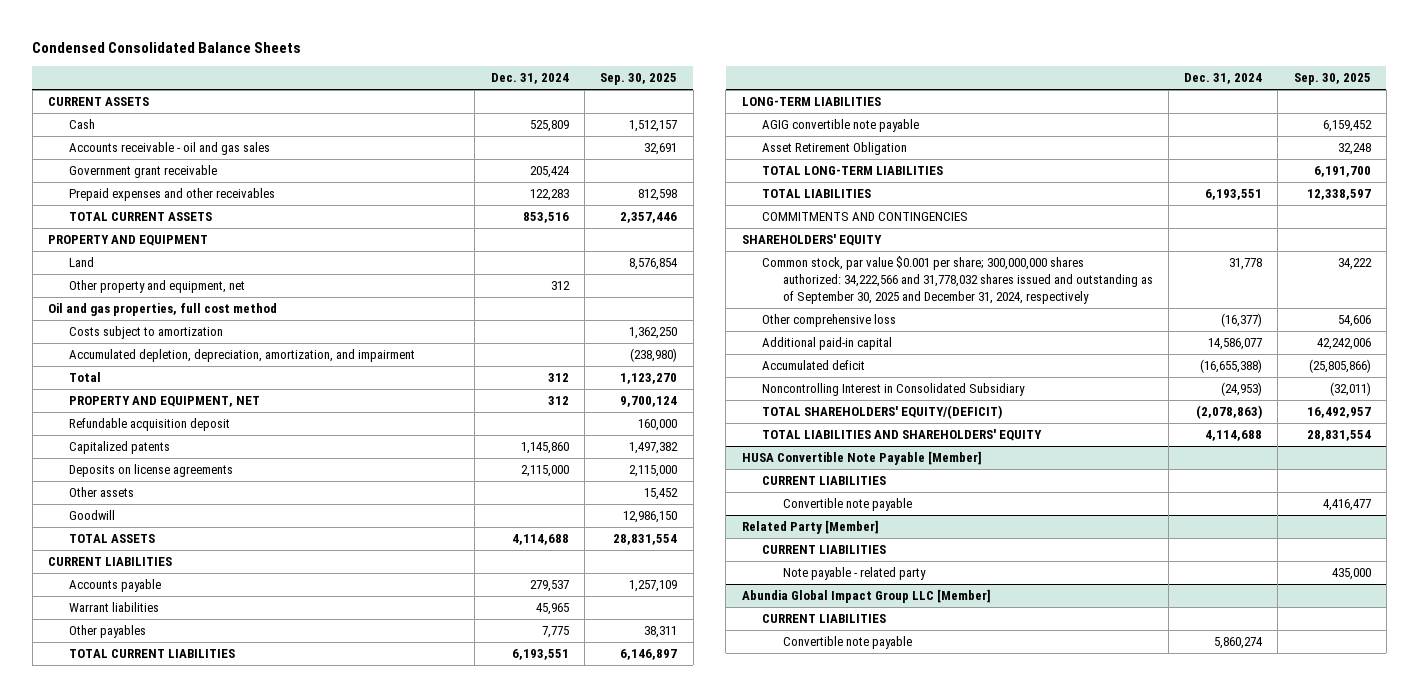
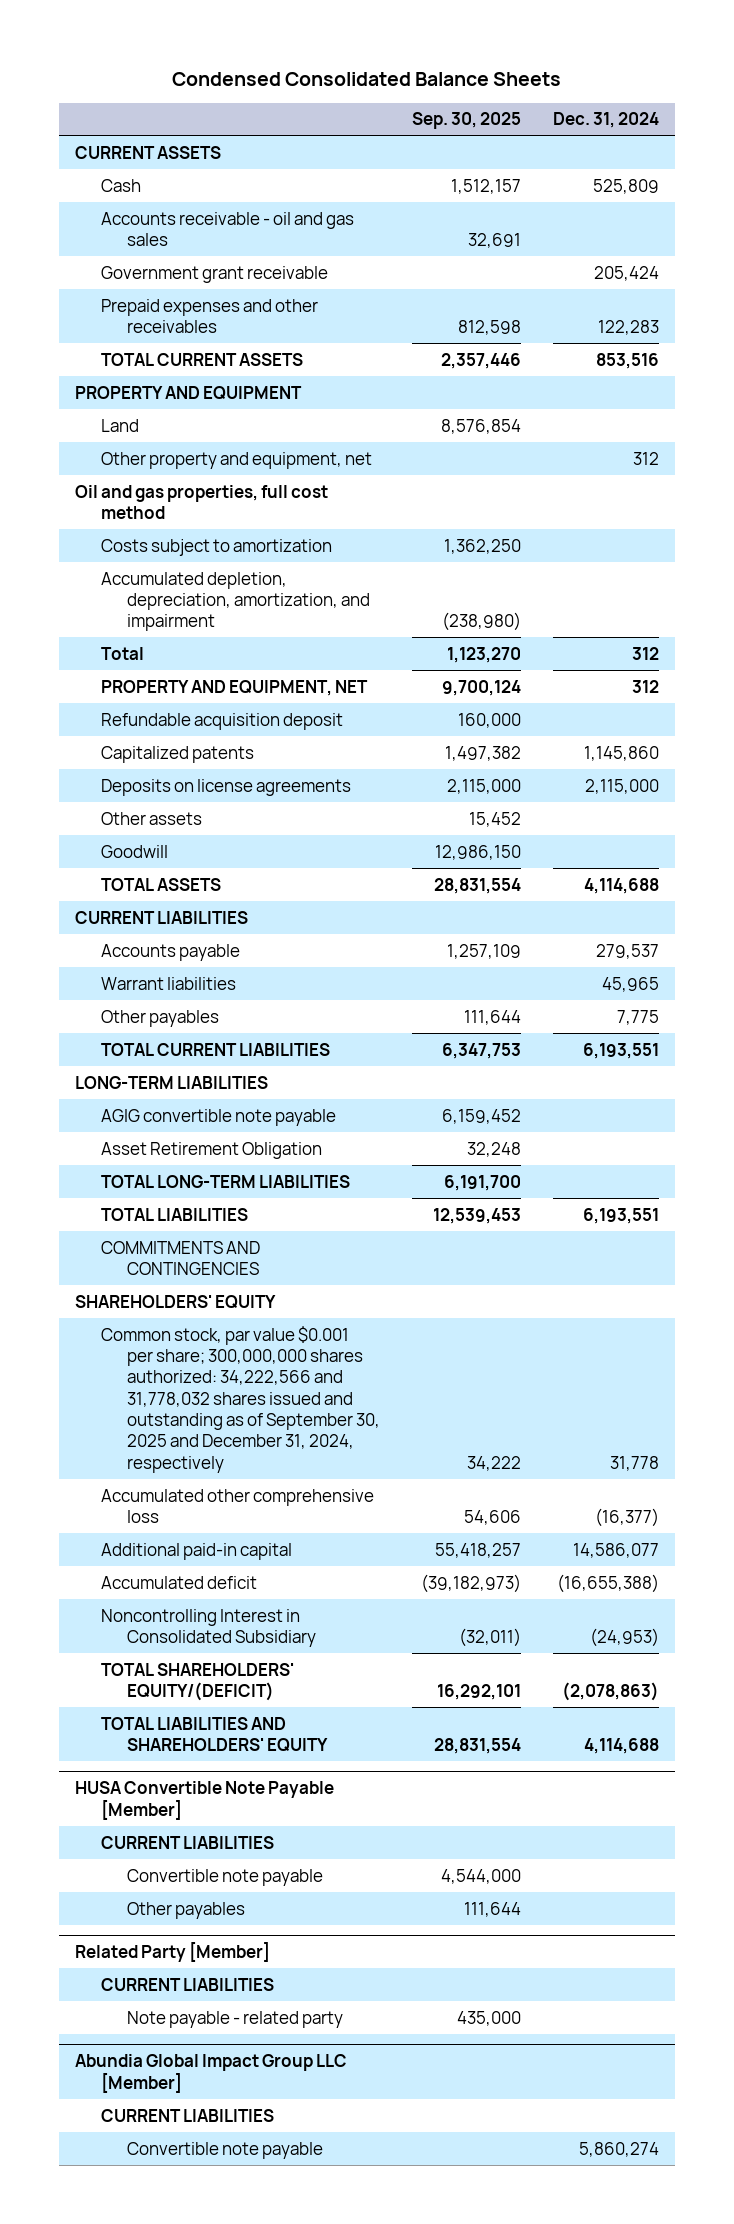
[644,626,678,639] 38,311 -> [464,1009,522,1025] 111,644
[620,649,678,661] 6,146,897 -> [442,1042,522,1059] 6,347,753
[1306,189,1371,201] 12,338,597 -> [433,1207,522,1224] 12,539,453
[762,314,897,328] Other comprehensive loss -> [101,1488,375,1523] Accumulated other comprehensive loss
[1316,338,1371,351] 42,242,006 -> [435,1542,522,1558] 55,418,257
[1308,359,1371,374] (25,805,866) -> [421,1573,522,1593] (39,182,973)
[1306,407,1371,419] 16,492,957 -> [437,1683,522,1700] 16,292,101
[1322,499,1371,512] 4,416,477 -> [441,1868,522,1884] 4,544,000
none -> [127,1901,246,1919] Other payables

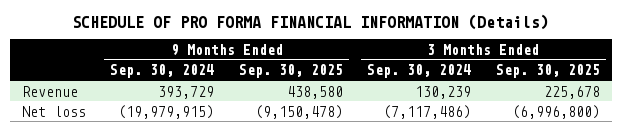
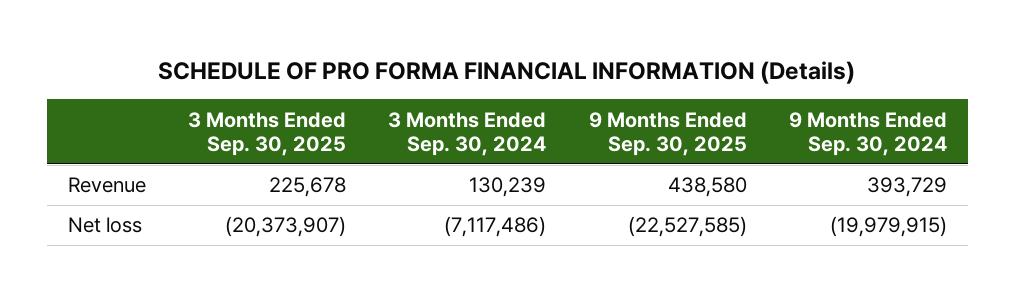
[254,104,343,119] (9,150,478) -> [627,216,747,238] (22,527,585)
[511,104,600,119] (6,996,800) -> [225,216,347,238] (20,373,907)

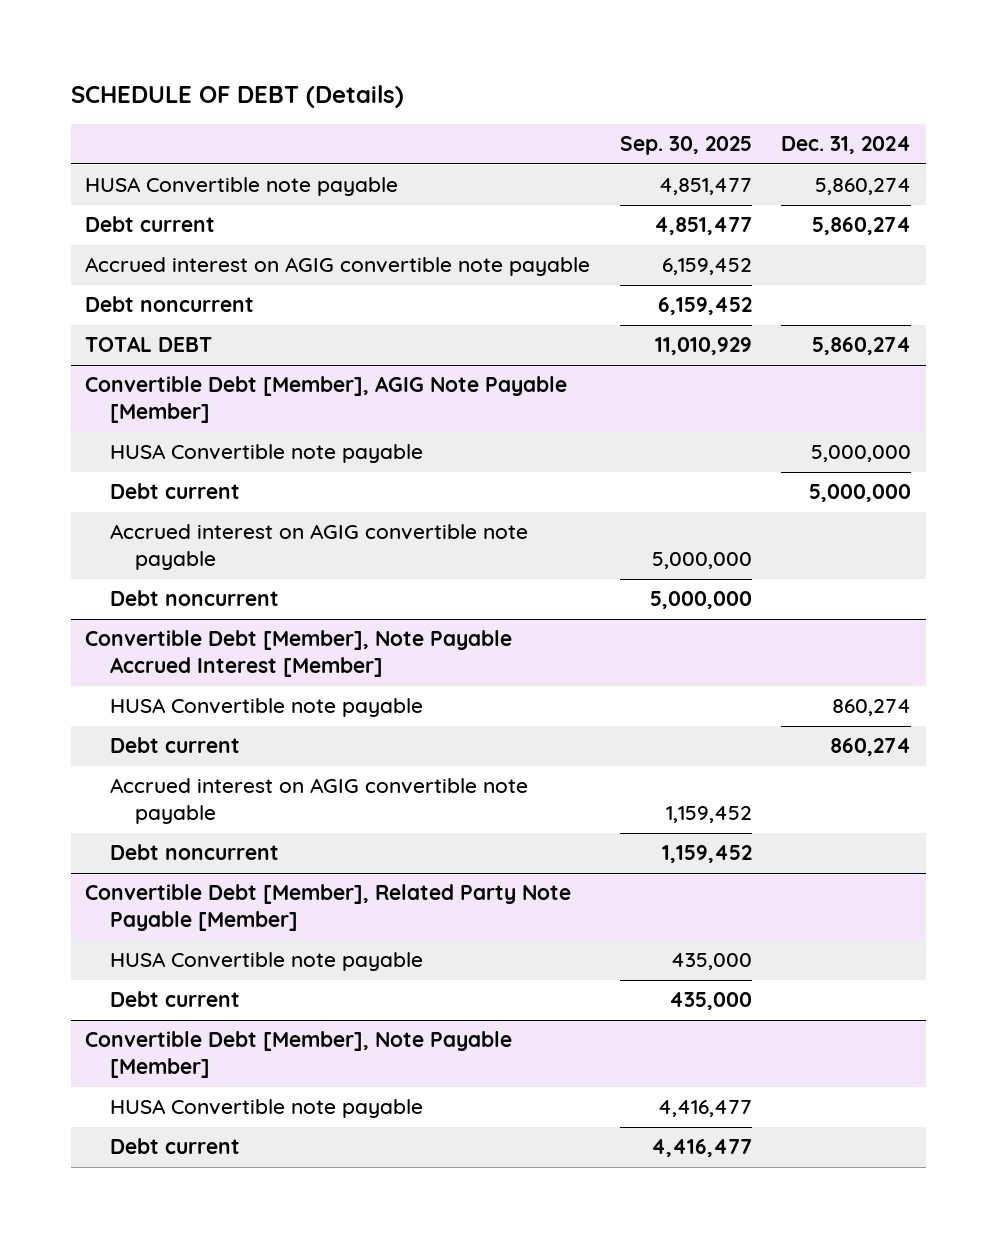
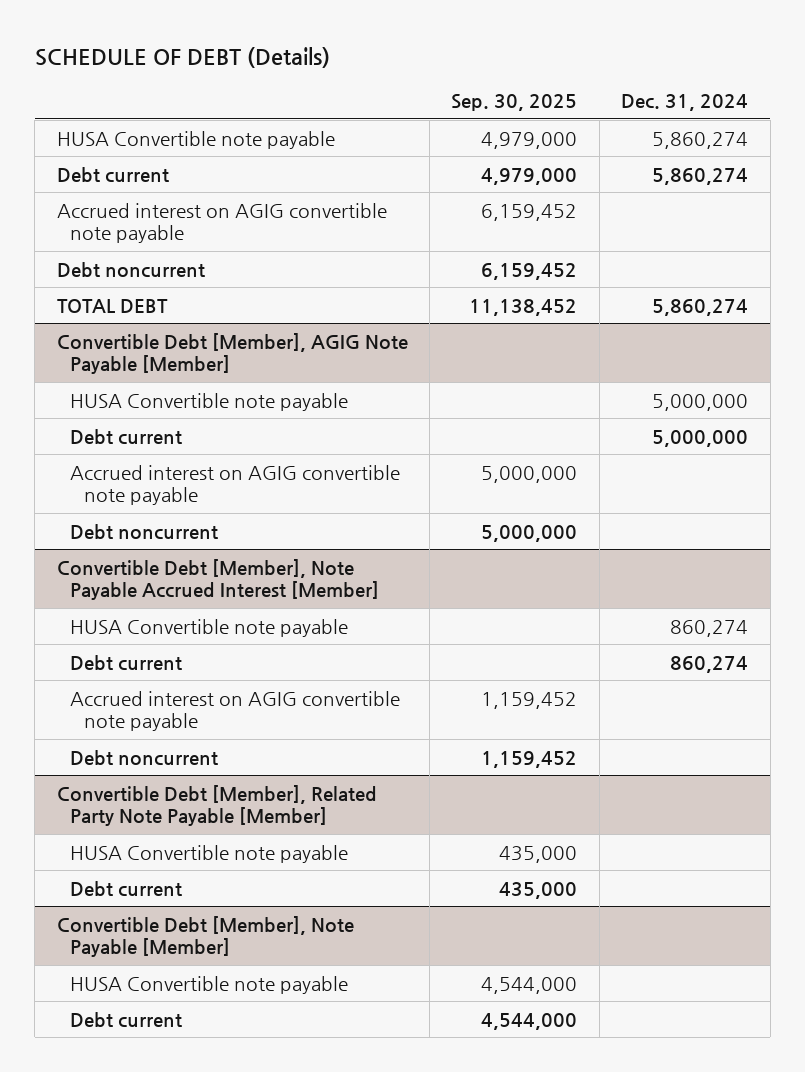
[658,178,752,196] 4,851,477 -> [481,131,578,149] 4,979,000
[653,217,752,236] 4,851,477 -> [481,167,578,185] 4,979,000
[654,337,752,356] 11,010,929 -> [469,298,578,316] 11,138,452
[657,1100,752,1118] 4,416,477 -> [481,976,578,994] 4,544,000
[650,1139,752,1158] 4,416,477 -> [481,1012,578,1030] 4,544,000

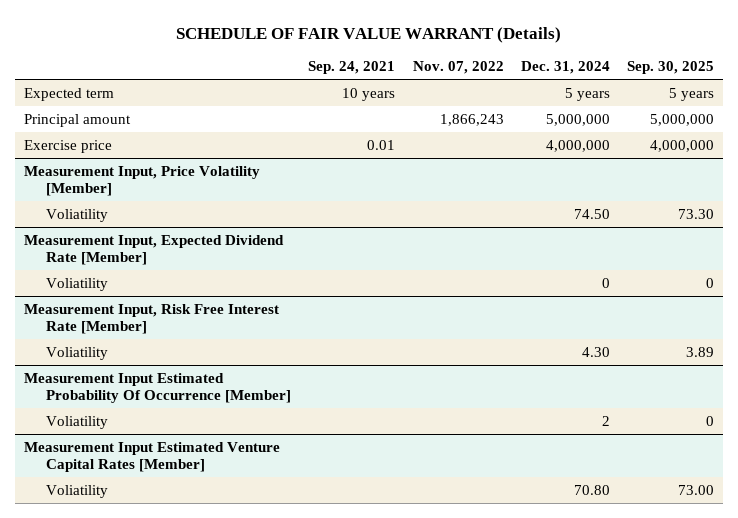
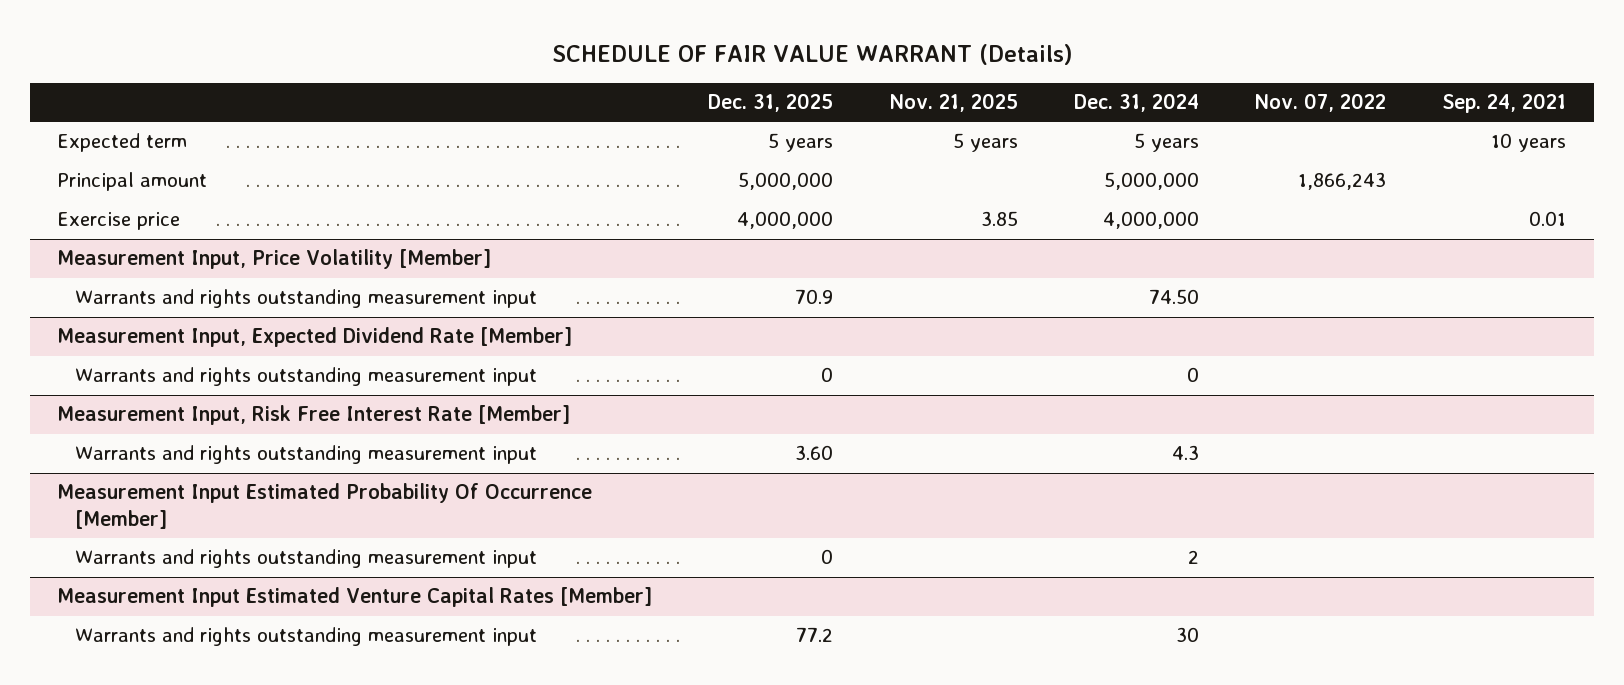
[627,61,715,75] Sep. 30, 2025 -> none
none -> [708,93,834,113] Dec. 31, 2025
none -> [888,93,1018,113] Nov. 21, 2025
[46,208,109,222] Voliatility -> [75,289,538,309] Warrants and rights outstanding measurement input
[46,277,109,291] Voliatility -> [75,367,538,387] Warrants and rights outstanding measurement input
[46,346,109,360] Voliatility -> none
none -> [75,445,538,465] Warrants and rights outstanding measurement input
[46,415,109,429] Voliatility -> [75,549,538,569] Warrants and rights outstanding measurement input
[46,484,109,498] Voliatility -> none
none -> [75,627,538,647] Warrants and rights outstanding measurement input

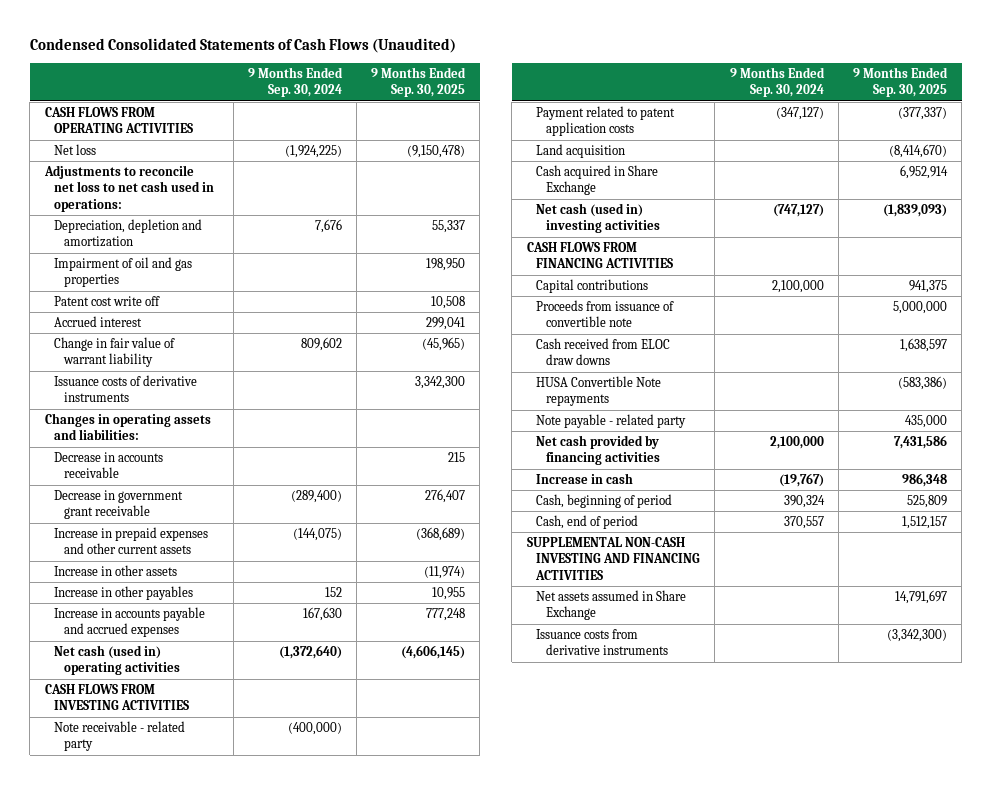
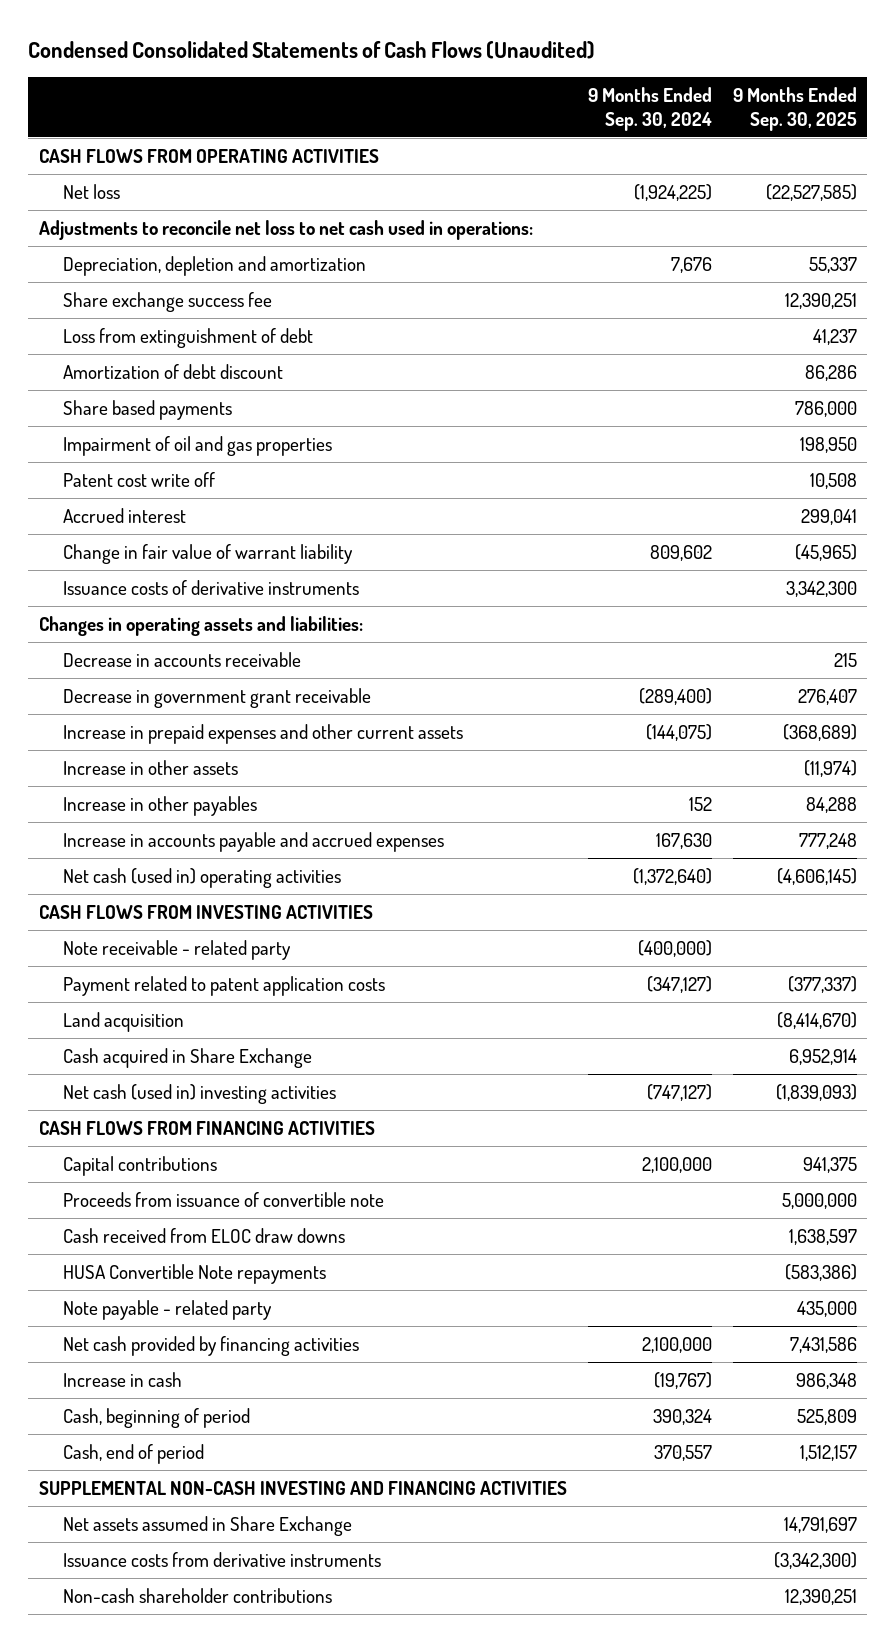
[407,145,466,159] (9,150,478) -> [765,184,857,202] (22,527,585)
none -> [62,292,272,313] Share exchange success fee
none -> [62,328,313,349] Loss from extinguishment of debt
none -> [62,364,283,380] Amortization of debt discount
none -> [62,400,232,421] Share based payments
[432,587,466,601] 10,955 -> [805,797,857,814] 84,288
none -> [62,1588,332,1604] Non-cash shareholder contributions

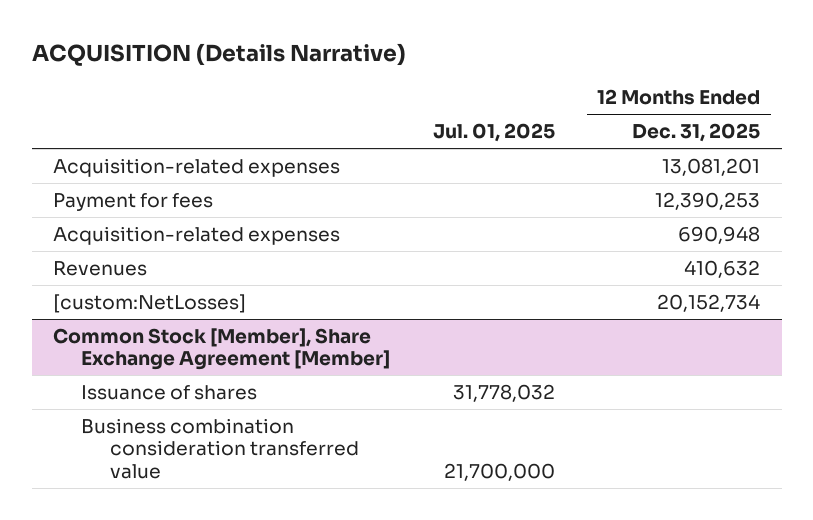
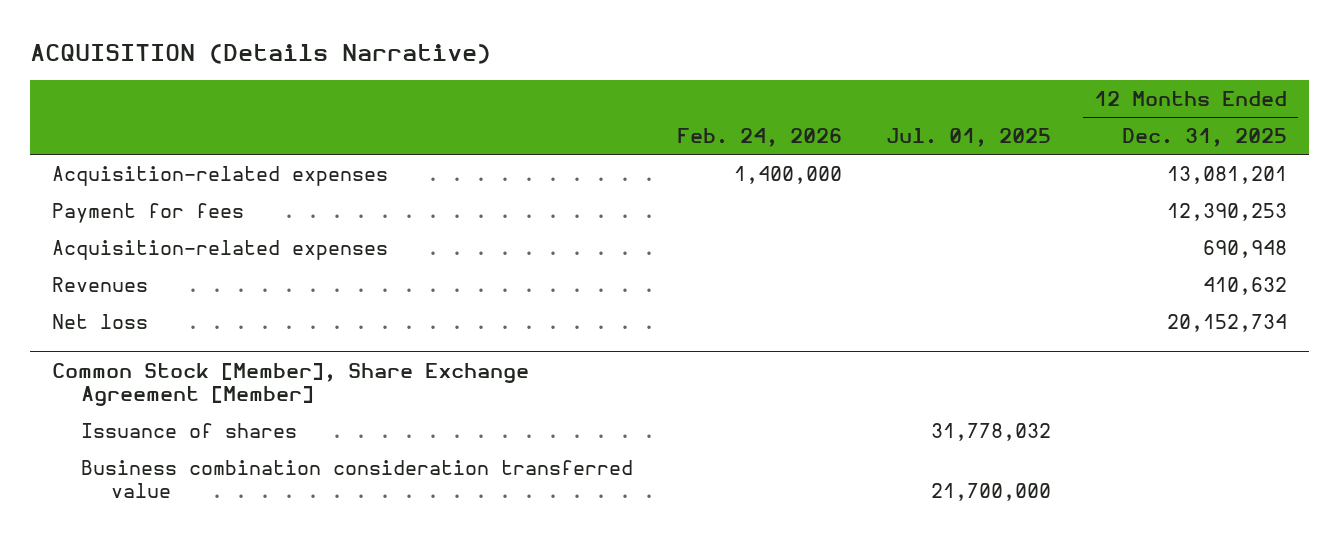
none -> [676,128,842,148] Feb. 24, 2026
[52,293,246,313] [custom:NetLosses] -> [52,314,149,330] Net loss

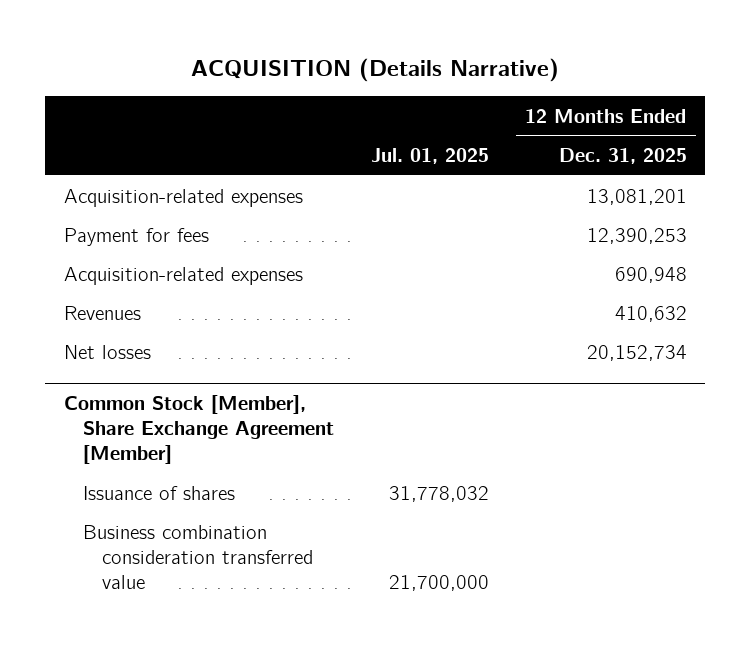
[676,128,842,148] Feb. 24, 2026 -> none
[52,314,149,330] Net loss -> [63,344,151,359] Net losses

